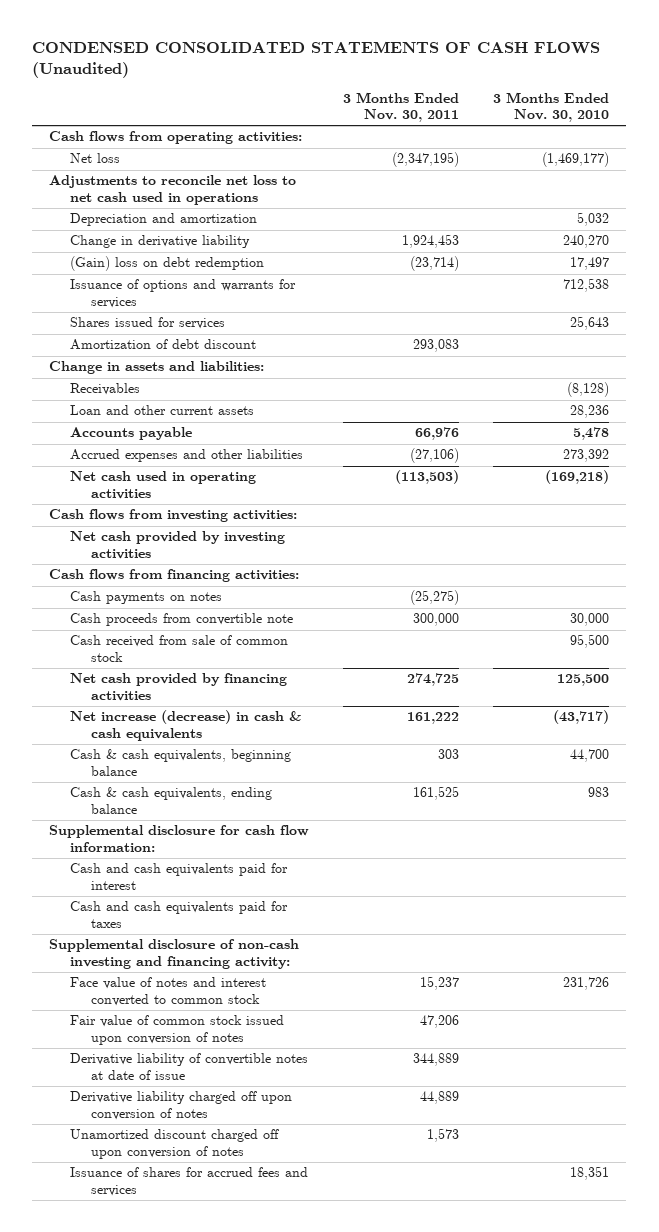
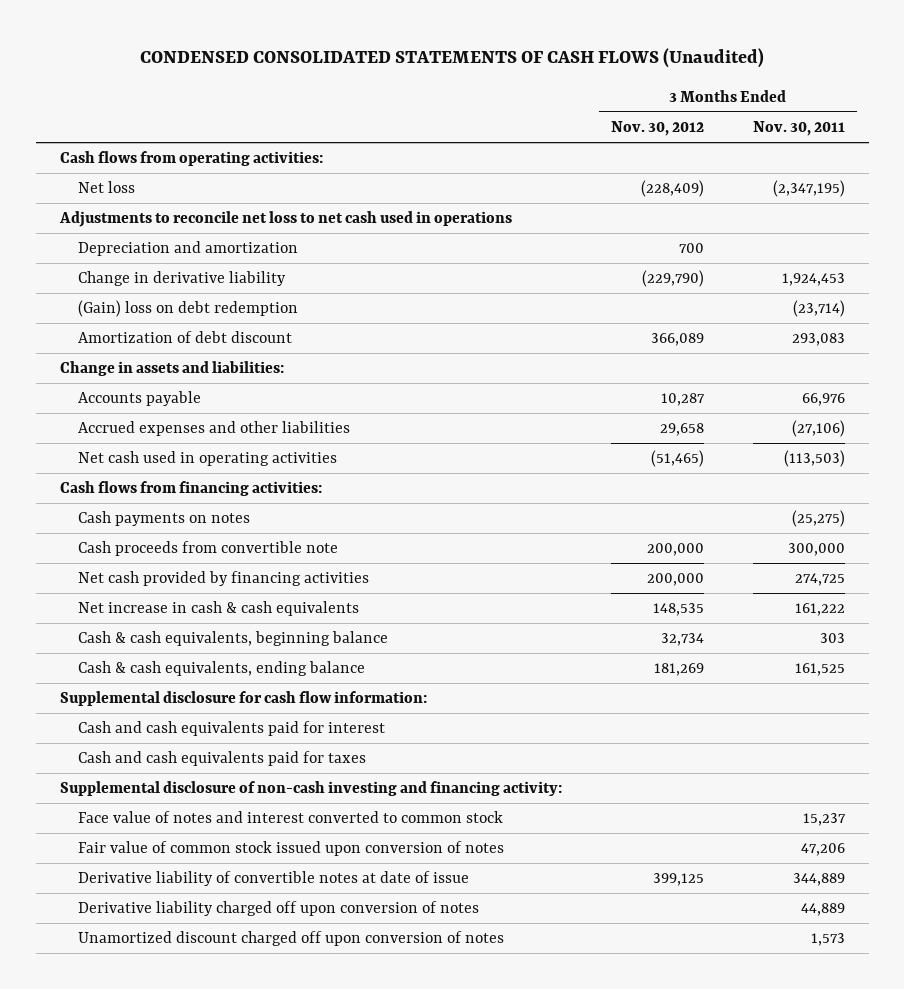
[493,91,610,123] 3 Months Ended Nov. 30, 2010 -> none
none -> [610,120,704,136] Nov. 30, 2012
[70,279,297,309] Issuance of options and warrants for services -> none
[70,317,226,330] Shares issued for services -> none
[70,383,141,396] Receivables -> none
[70,405,255,416] Loan and other current assets -> none
[49,509,298,523] Cash flows from investing activities: -> none
[70,531,286,560] Net cash provided by investing activities -> none
[70,635,289,663] Cash received from sale of common stock -> none
[70,710,303,742] Net increase (decrease) in cash & cash equivalents -> [78,601,360,617] Net increase in cash & cash equivalents
[70,1167,309,1197] Issuance of shares for accrued fees and services -> none

